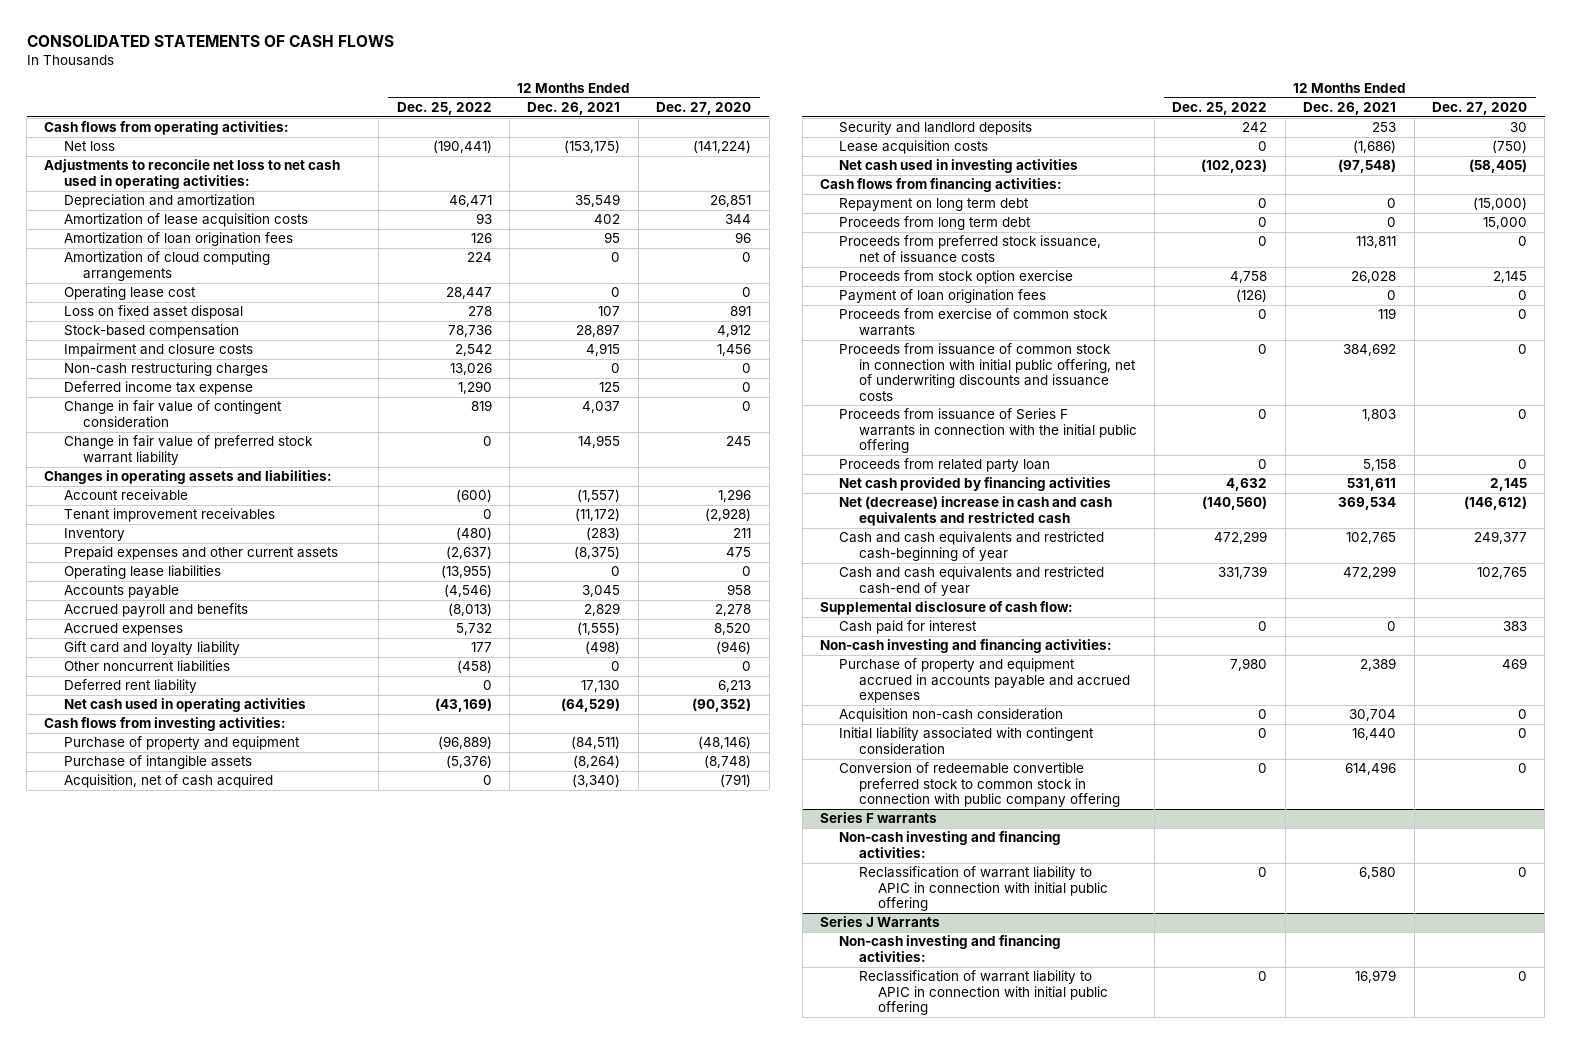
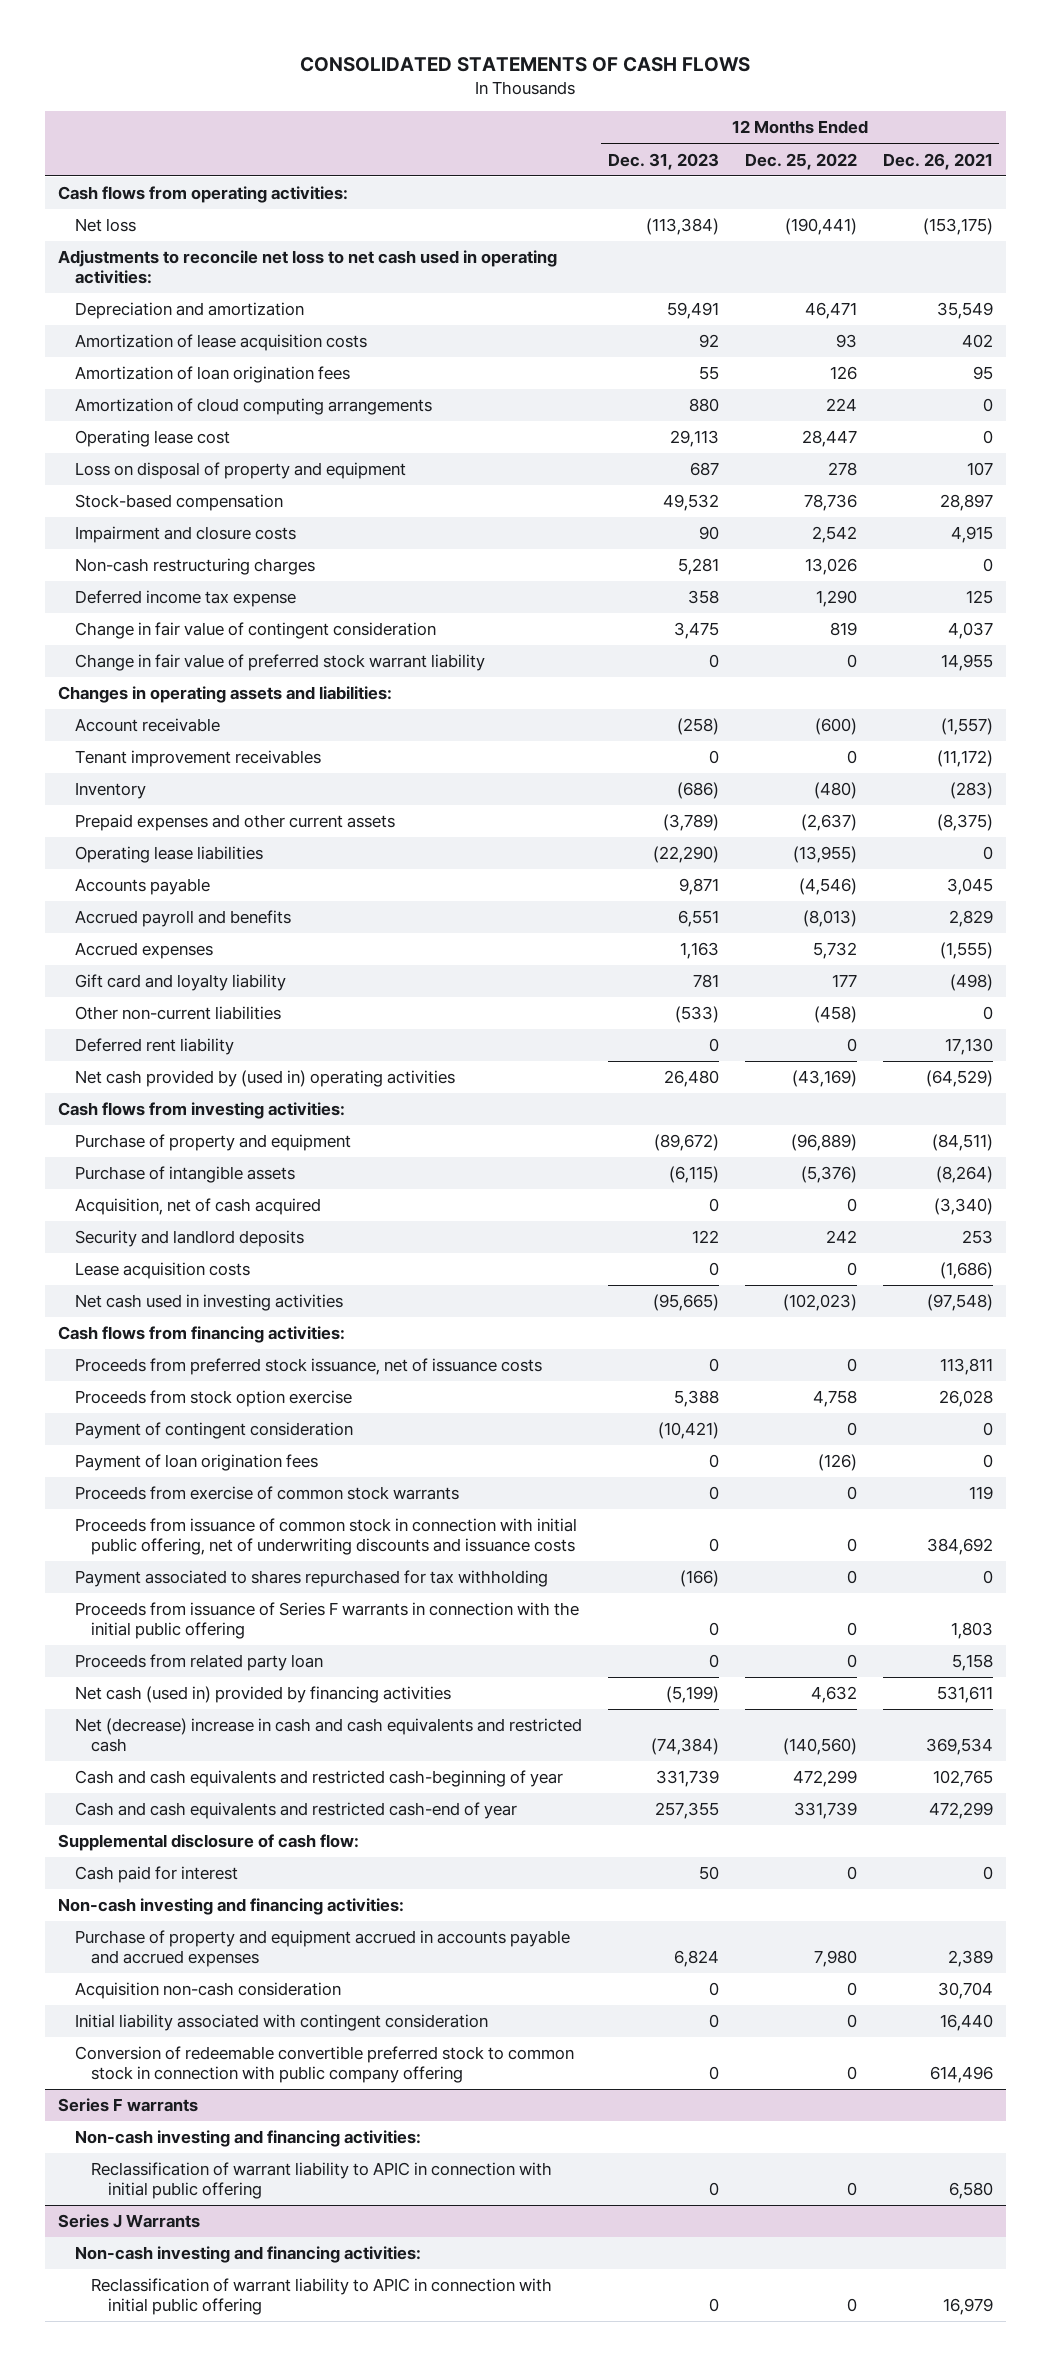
[656,102,752,116] Dec. 27, 2020 -> none
none -> [607,152,719,170] Dec. 31, 2023
[63,305,243,320] Loss on fixed asset disposal -> [74,462,406,480] Loss on disposal of property and equipment
[63,660,230,673] Other noncurrent liabilities -> [74,1006,281,1021] Other non-current liabilities
[63,698,306,713] Net cash used in operating activities -> [74,1070,455,1088] Net cash provided by (used in) operating activities
[839,198,1030,212] Repayment on long term debt -> none
[839,216,1032,231] Proceeds from long term debt -> none
none -> [74,1422,353,1440] Payment of contingent consideration
none -> [74,1570,548,1588] Payment associated to shares repurchased for tax withholding
[839,477,1112,492] Net cash provided by financing activities -> [74,1686,451,1704] Net cash (used in) provided by financing activities

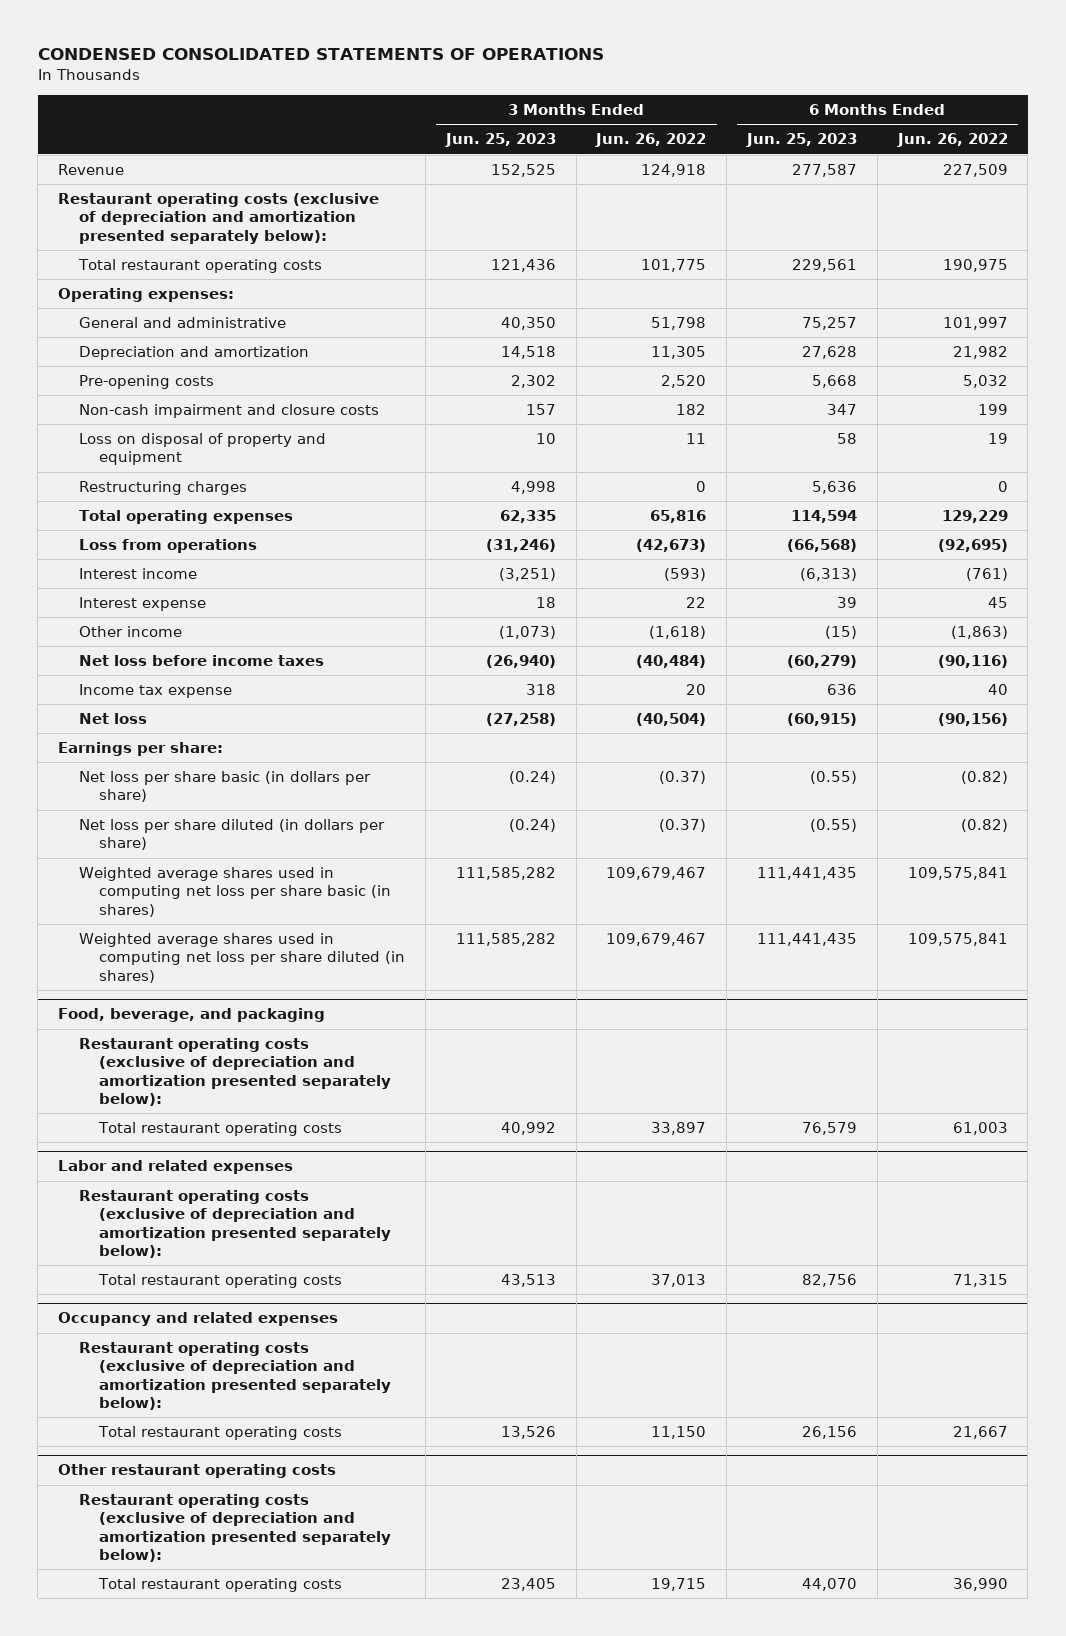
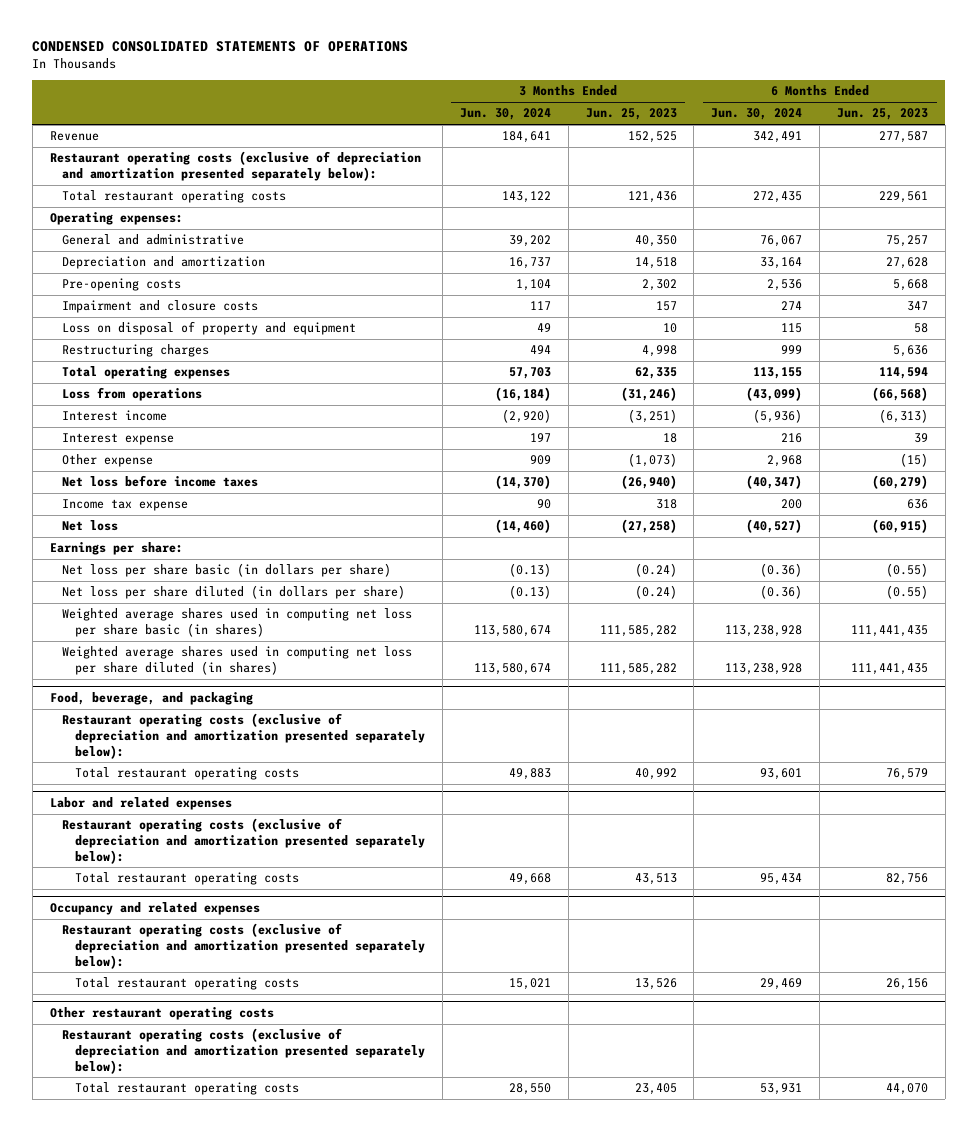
[595,133,707,148] Jun. 26, 2022 -> none
[896,133,1008,148] Jun. 26, 2022 -> none
none -> [459,108,551,121] Jun. 30, 2024
none -> [711,108,803,121] Jun. 30, 2024
[78,404,379,419] Non-cash impairment and closure costs -> [62,300,259,314] Impairment and closure costs
[78,626,182,638] Other income -> [62,454,154,468] Other expense

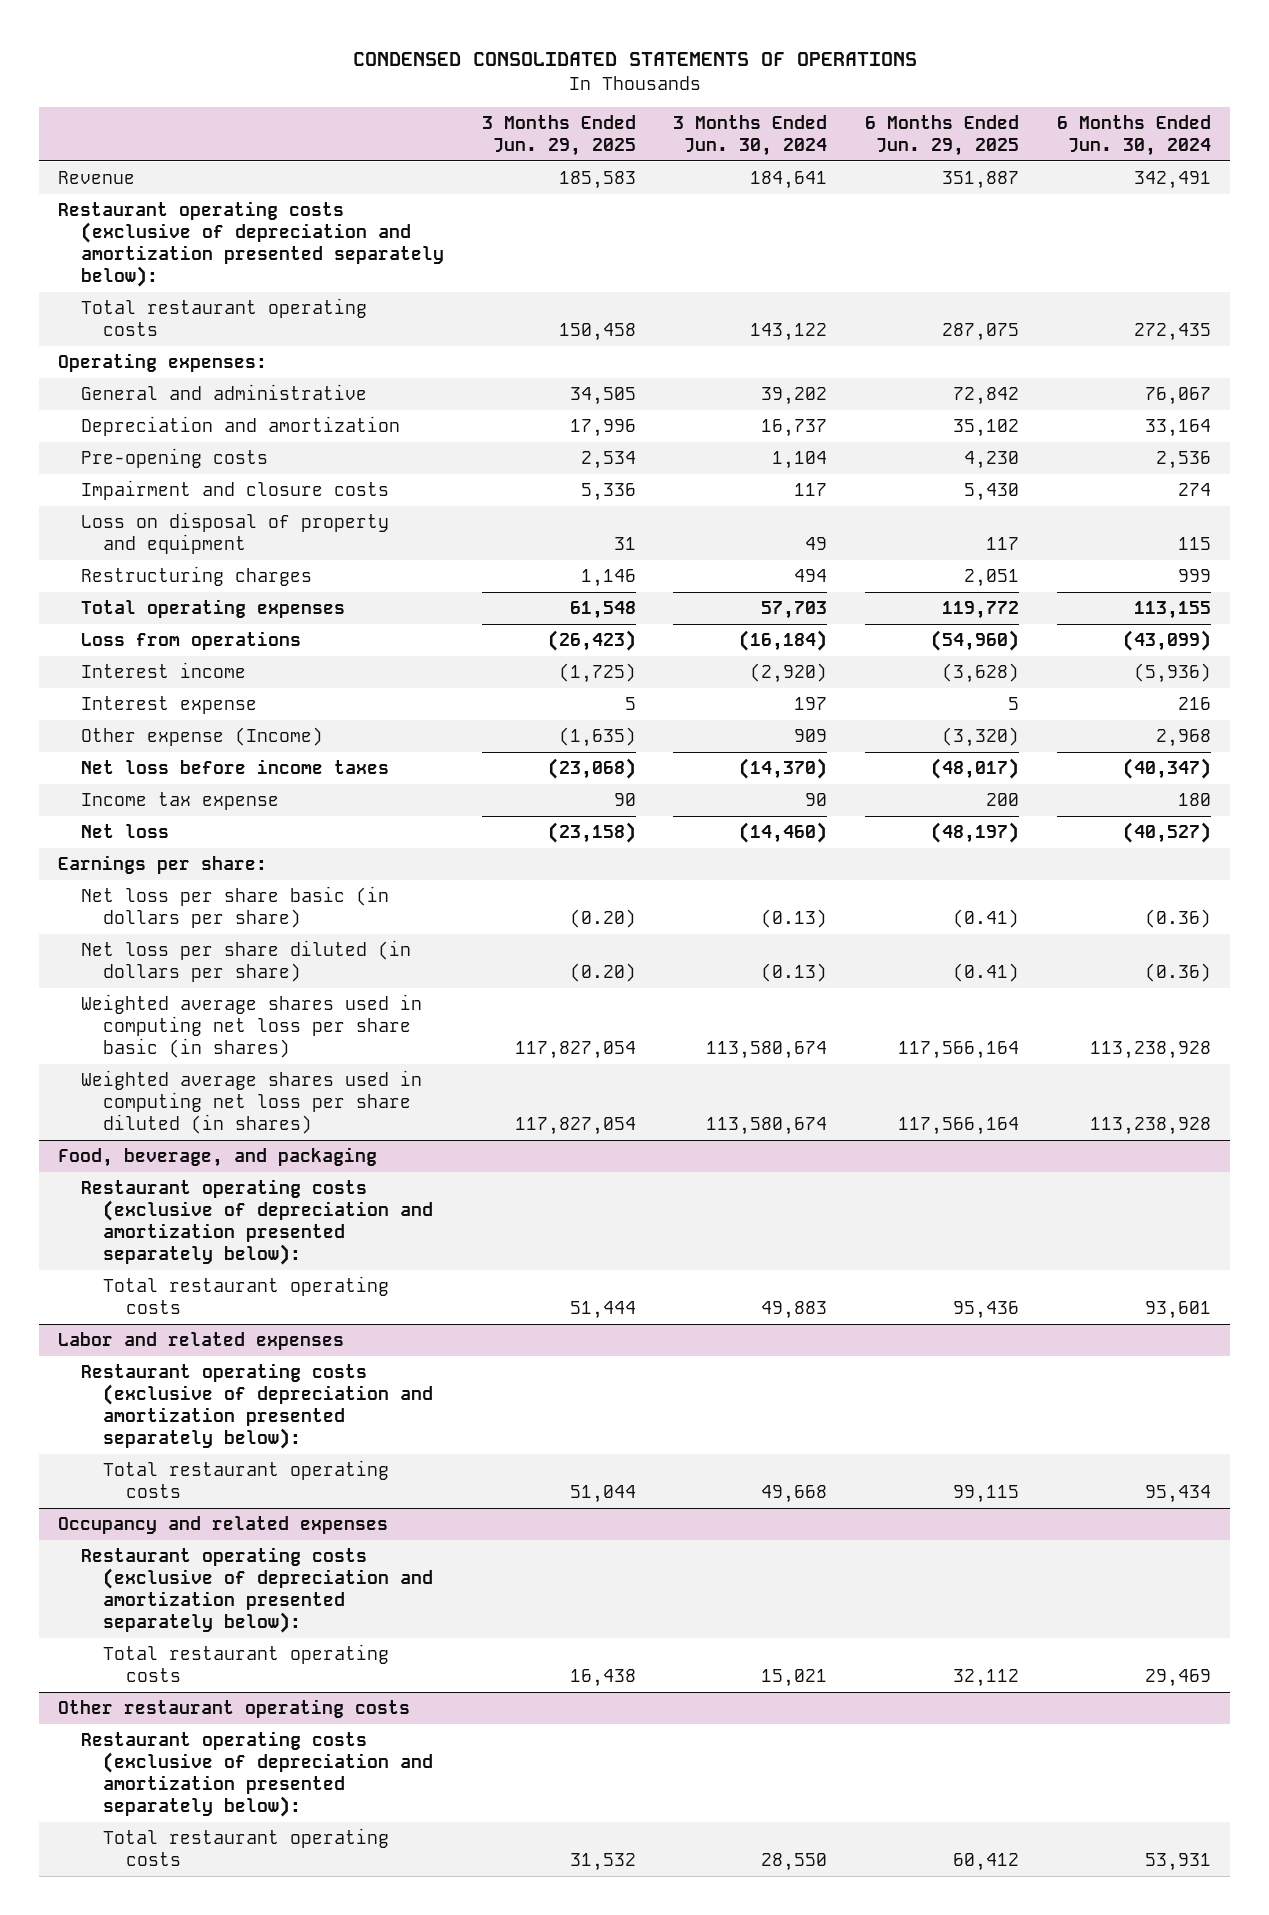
[585,108,677,121] Jun. 25, 2023 -> none
[836,108,928,121] Jun. 25, 2023 -> none
none -> [481,115,636,157] 3 Months Ended Jun. 29, 2025
none -> [865,115,1020,157] 6 Months Ended Jun. 29, 2025
[62,454,154,468] Other expense -> [80,727,323,747] Other expense (Income)
[781,499,803,510] 200 -> [1178,793,1212,807] 180

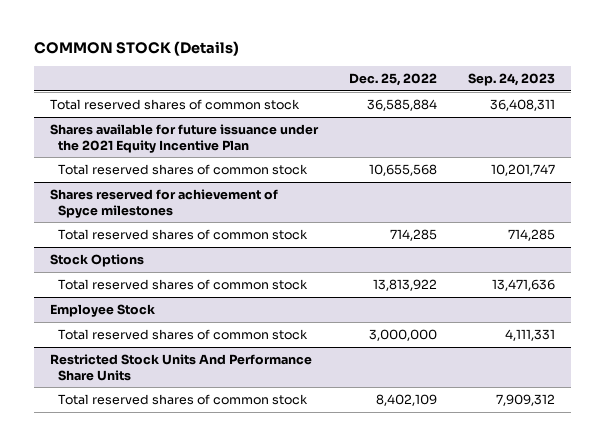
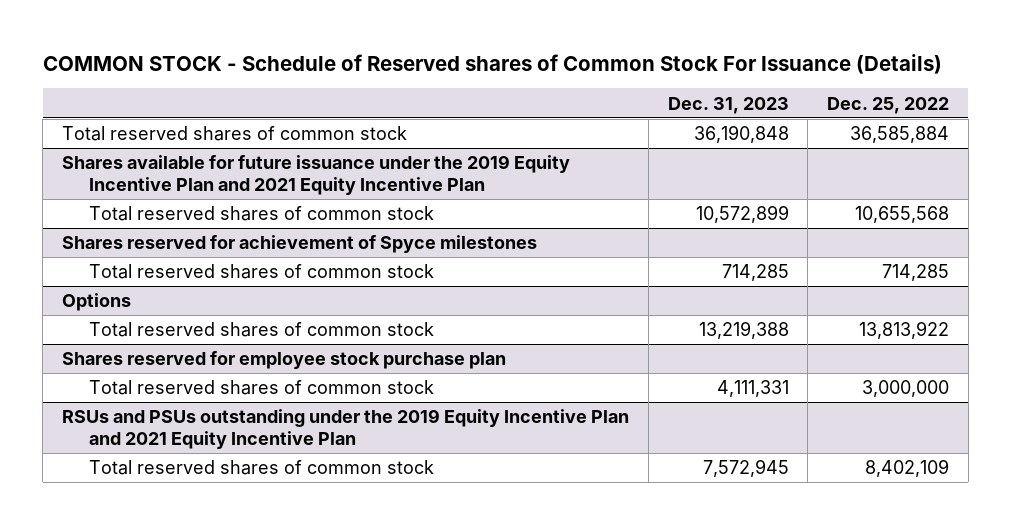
[33,41,239,57] COMMON STOCK (Details) -> [42,53,942,74] COMMON STOCK - Schedule of Reserved shares of Common Stock For Issuance (Details)
[468,72,556,86] Sep. 24, 2023 -> none
none -> [667,96,789,114] Dec. 31, 2023
[49,124,319,153] Shares available for future issuance under the 2021 Equity Incentive Plan -> [62,155,571,195] Shares available for future issuance under the 2019 Equity Incentive Plan and 2021 Equity Incentive Plan
[49,254,144,268] Stock Options -> [62,293,132,312] Options
[49,304,155,318] Employee Stock -> [62,351,507,370] Shares reserved for employee stock purchase plan
[49,354,312,381] Restricted Stock Units And Performance Share Units -> [62,409,630,449] RSUs and PSUs outstanding under the 2019 Equity Incentive Plan and 2021 Equity Incentive Plan

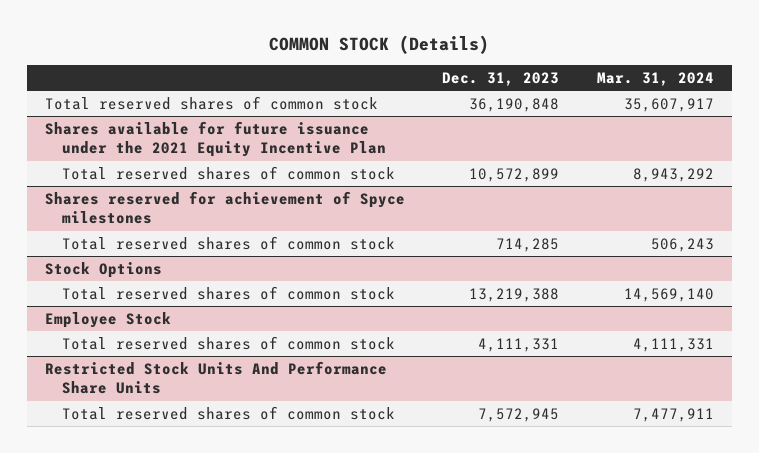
[42,53,942,74] COMMON STOCK - Schedule of Reserved shares of Common Stock For Issuance (Details) -> [269,35,490,55] COMMON STOCK (Details)
[826,96,949,114] Dec. 25, 2022 -> none
none -> [596,72,714,87] Mar. 31, 2024
[62,155,571,195] Shares available for future issuance under the 2019 Equity Incentive Plan and 2021 Equity Incentive Plan -> [45,120,387,158] Shares available for future issuance under the 2021 Equity Incentive Plan
[62,293,132,312] Options -> [45,261,163,278] Stock Options
[62,351,507,370] Shares reserved for employee stock purchase plan -> [45,311,172,328] Employee Stock
[62,409,630,449] RSUs and PSUs outstanding under the 2019 Equity Incentive Plan and 2021 Equity Incentive Plan -> [45,360,388,395] Restricted Stock Units And Performance Share Units

